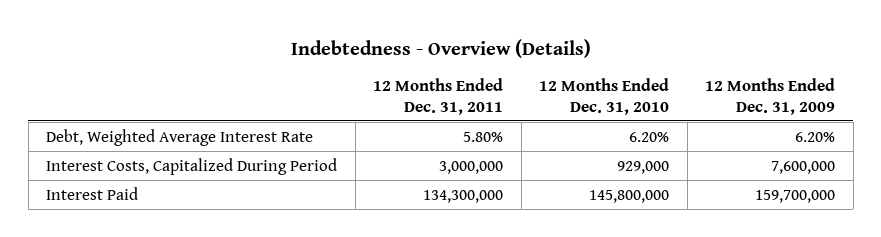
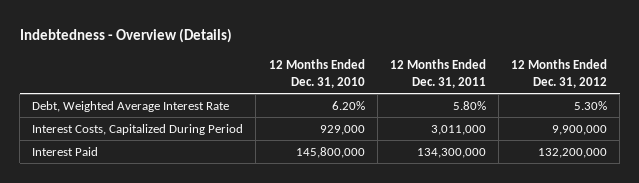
[705,77,836,115] 12 Months Ended Dec. 31, 2009 -> none
none -> [511,59,608,89] 12 Months Ended Dec. 31, 2012
[439,160,504,174] 3,000,000 -> [430,124,486,135] 3,011,000

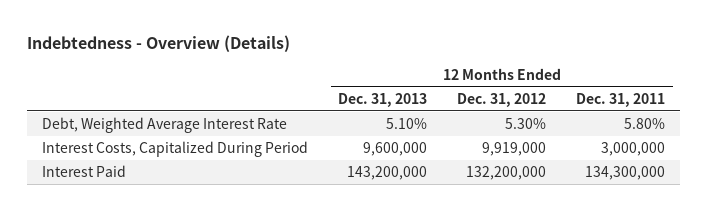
[268,59,365,89] 12 Months Ended Dec. 31, 2010 -> none
none -> [338,93,428,108] Dec. 31, 2013
[430,124,486,135] 3,011,000 -> [601,142,666,157] 3,000,000
[552,124,608,135] 9,900,000 -> [482,142,547,157] 9,919,000

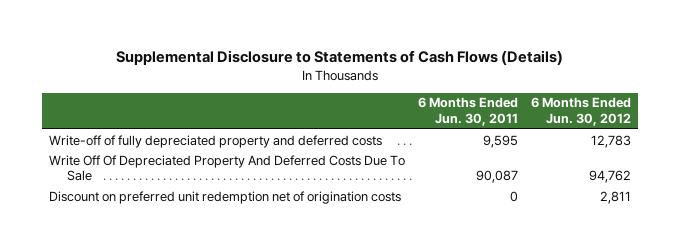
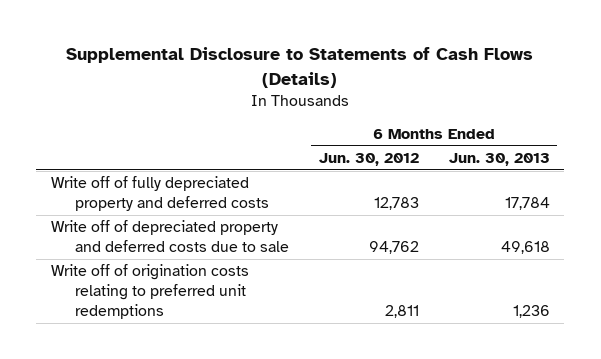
[418,97,519,127] 6 Months Ended Jun. 30, 2011 -> none
none -> [448,153,550,167] Jun. 30, 2013
[48,134,382,148] Write-off of fully depreciated property and deferred costs -> [50,176,270,212] Write off of fully depreciated property and deferred costs
[48,154,405,182] Write Off Of Depreciated Property And Deferred Costs Due To Sale -> [50,220,290,253] Write off of depreciated property and deferred costs due to sale
[48,190,401,204] Discount on preferred unit redemption net of origination costs -> [50,264,249,320] Write off of origination costs relating to preferred unit redemptions

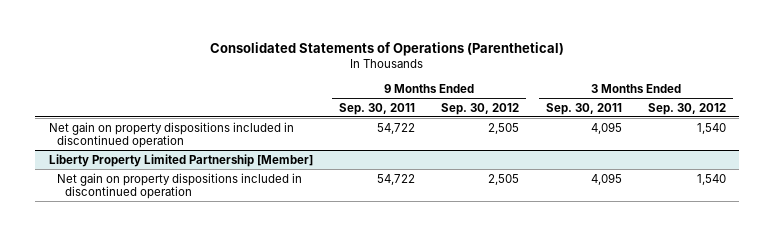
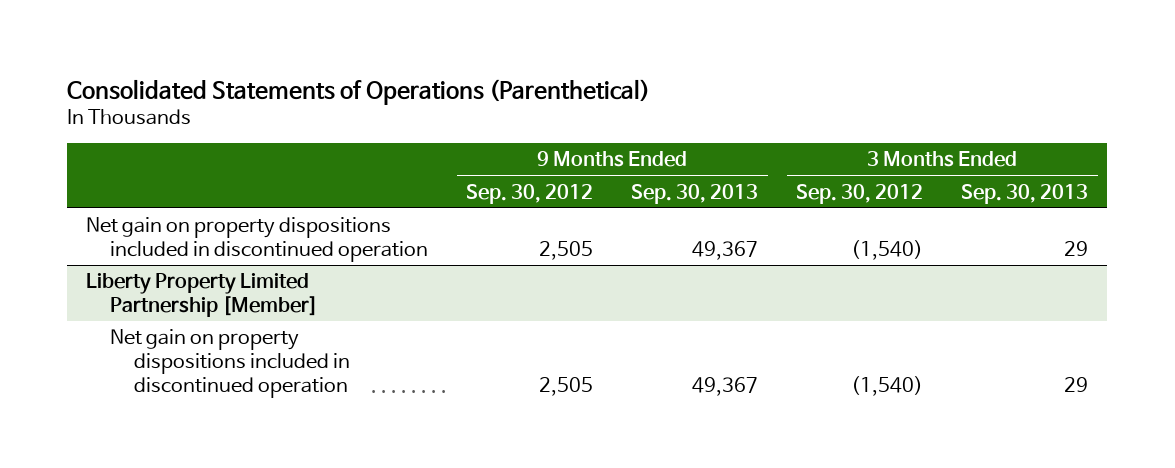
[338,102,415,115] Sep. 30, 2011 -> none
[545,102,622,115] Sep. 30, 2011 -> none
none -> [631,183,759,204] Sep. 30, 2013
none -> [961,183,1089,204] Sep. 30, 2013
[696,122,726,134] 1,540 -> [851,240,924,261] (1,540)
[696,173,726,185] 1,540 -> [851,376,924,397] (1,540)

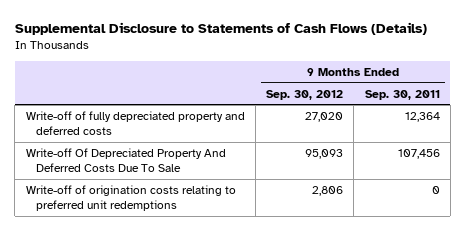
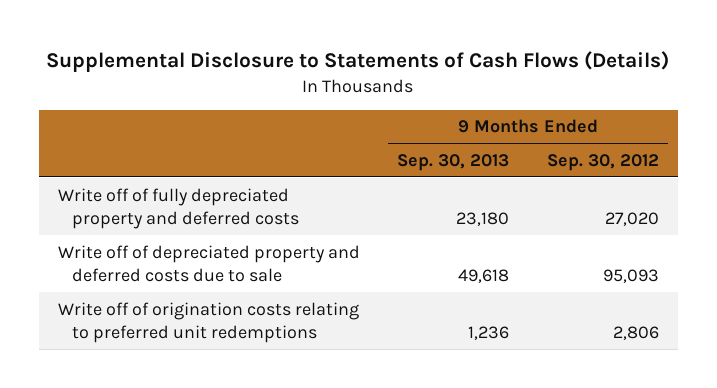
[364,89,440,100] Sep. 30, 2011 -> none
none -> [397,153,510,171] Sep. 30, 2013
[25,110,245,135] Write-off of fully depreciated property and deferred costs -> [57,187,299,230] Write off of fully depreciated property and deferred costs
[25,147,226,172] Write-off Of Depreciated Property And Deferred Costs Due To Sale -> [57,244,360,283] Write off of depreciated property and deferred costs due to sale
[25,184,236,211] Write-off of origination costs relating to preferred unit redemptions -> [57,301,359,344] Write off of origination costs relating to preferred unit redemptions

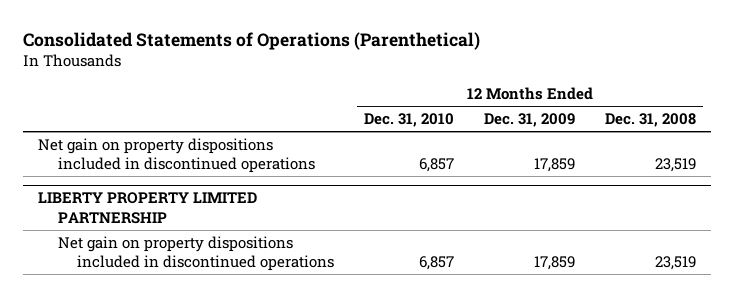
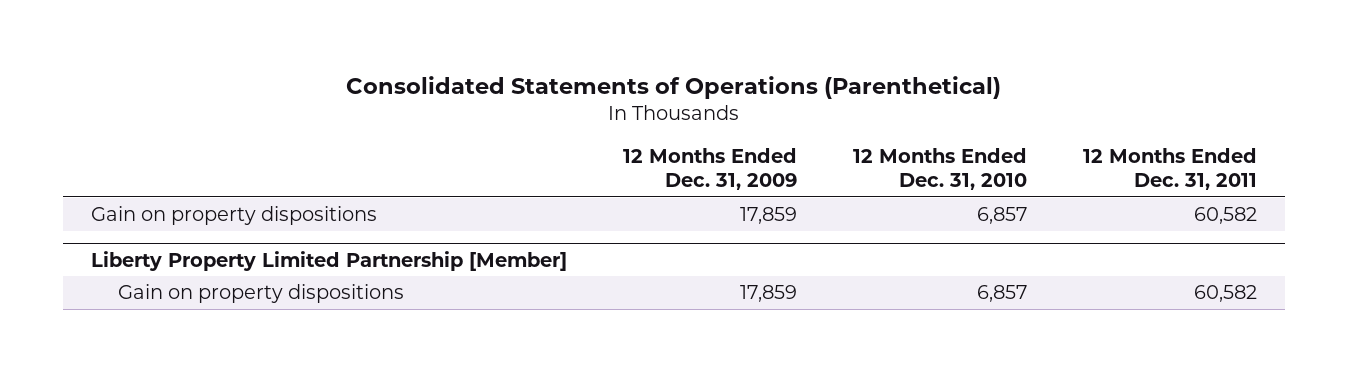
[604,113,696,128] Dec. 31, 2008 -> none
none -> [1082,147,1257,191] 12 Months Ended Dec. 31, 2011
[37,137,315,174] Net gain on property dispositions included in discontinued operations -> [91,206,378,226] Gain on property dispositions
[37,192,257,224] LIBERTY PROPERTY LIMITED PARTNERSHIP -> [91,250,568,271] Liberty Property Limited Partnership [Member]
[57,235,335,272] Net gain on property dispositions included in discontinued operations -> [118,284,405,304] Gain on property dispositions

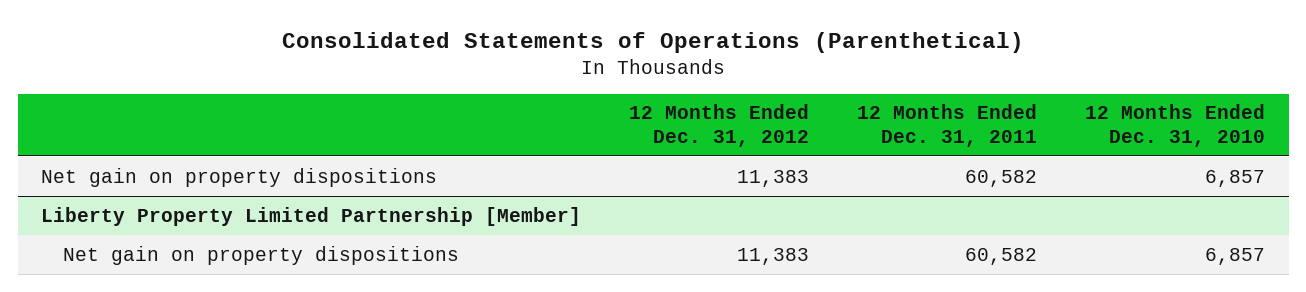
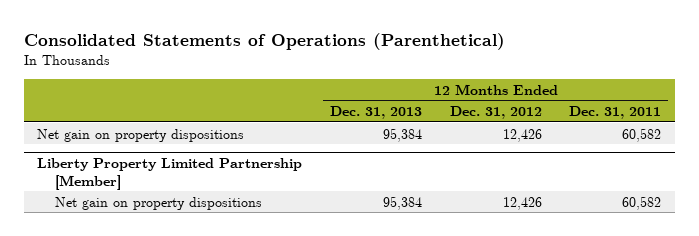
[1084,104,1265,147] 12 Months Ended Dec. 31, 2010 -> none
none -> [330,106,423,120] Dec. 31, 2013
[737,169,810,187] 11,383 -> [502,128,542,142] 12,426
[737,247,810,265] 11,383 -> [502,196,542,210] 12,426

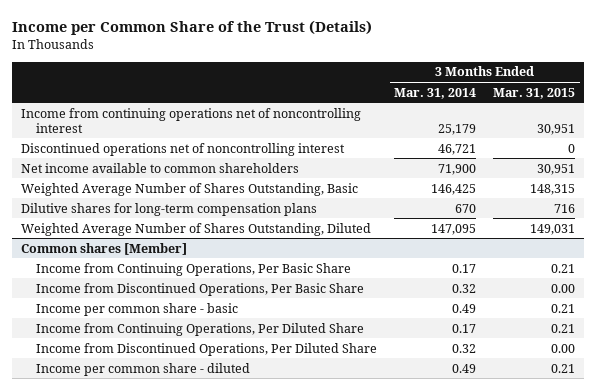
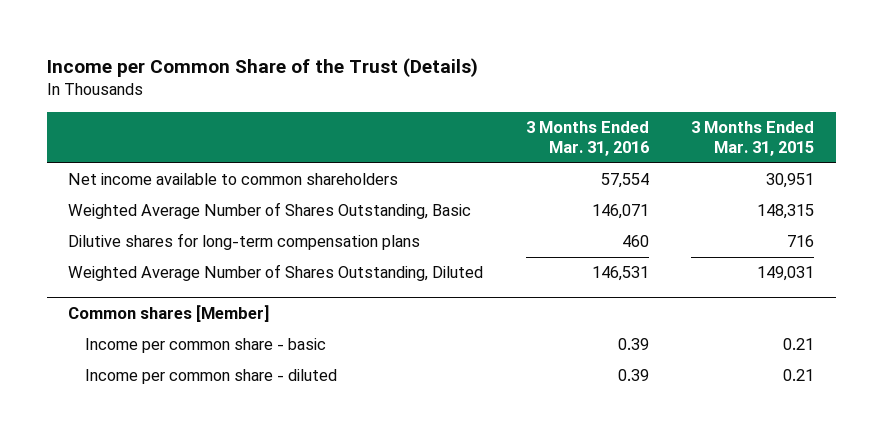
[394,87,477,99] Mar. 31, 2014 -> none
none -> [525,121,649,157] 3 Months Ended Mar. 31, 2016
[20,107,361,133] Income from continuing operations net of noncontrolling interest -> none
[20,142,345,156] Discontinued operations net of noncontrolling interest -> none
[36,262,352,276] Income from Continuing Operations, Per Basic Share -> none
[36,282,365,296] Income from Discontinued Operations, Per Basic Share -> none
[36,322,365,336] Income from Continuing Operations, Per Diluted Share -> none
[36,342,378,356] Income from Discontinued Operations, Per Diluted Share -> none

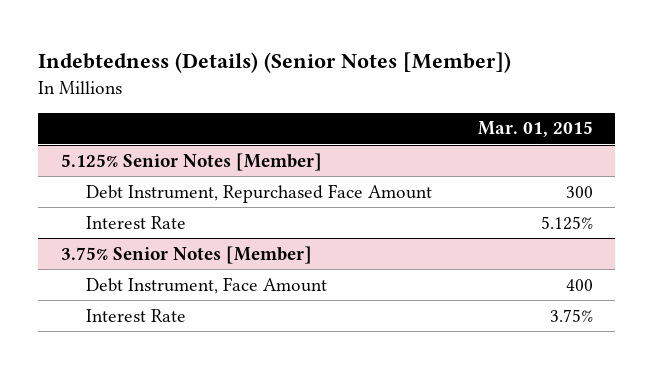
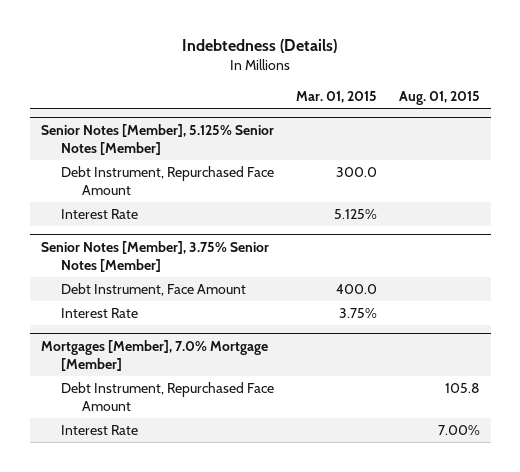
[38,52,512,74] Indebtedness (Details) (Senior Notes [Member]) -> [182,39,338,54] Indebtedness (Details)
none -> [398,91,480,106] Aug. 01, 2015
[61,152,323,171] 5.125% Senior Notes [Member] -> [40,123,274,155] Senior Notes [Member], 5.125% Senior Notes [Member]
[565,185,593,198] 300 -> [336,166,378,177] 300.0
[61,245,313,264] 3.75% Senior Notes [Member] -> [40,240,269,272] Senior Notes [Member], 3.75% Senior Notes [Member]
[565,278,593,291] 400 -> [336,283,378,294] 400.0
none -> [40,339,268,371] Mortgages [Member], 7.0% Mortgage [Member]
none -> [61,381,275,411] Debt Instrument, Repurchased Face Amount
none -> [61,424,139,435] Interest Rate

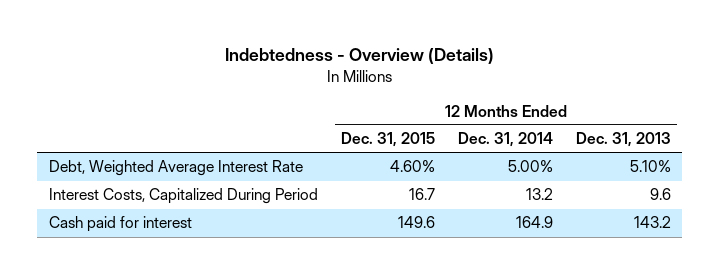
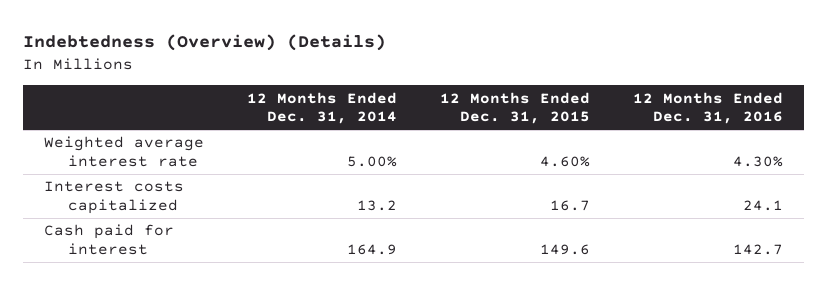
[224,48,494,65] Indebtedness - Overview (Details) -> [22,34,386,52] Indebtedness (Overview) (Details)
[575,132,671,148] Dec. 31, 2013 -> none
none -> [632,91,783,125] 12 Months Ended Dec. 31, 2016
[48,160,303,177] Debt, Weighted Average Interest Rate -> [43,136,204,168] Weighted average interest rate
[48,188,318,205] Interest Costs, Capitalized During Period -> [43,181,184,215] Interest costs capitalized

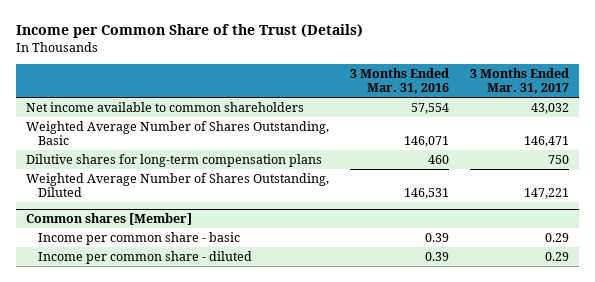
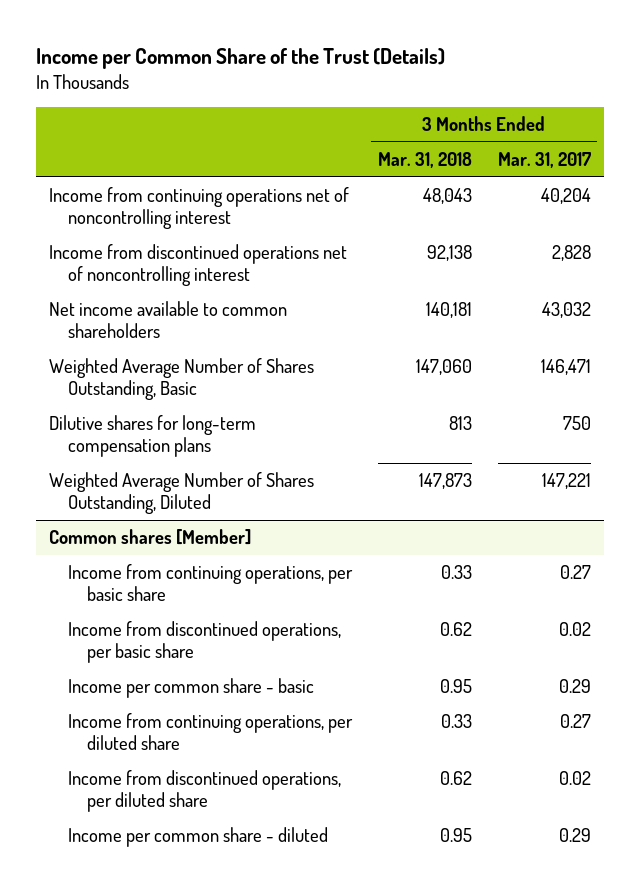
[349,68,449,95] 3 Months Ended Mar. 31, 2016 -> none
none -> [377,151,472,168] Mar. 31, 2018
none -> [48,187,349,230] Income from continuing operations net of noncontrolling interest
none -> [48,244,347,287] Income from discontinued operations net of noncontrolling interest
none -> [67,564,353,602] Income from continuing operations, per basic share
none -> [67,621,341,664] Income from discontinued operations, per basic share
none -> [67,713,353,751] Income from continuing operations, per diluted share
none -> [67,770,341,813] Income from discontinued operations, per diluted share

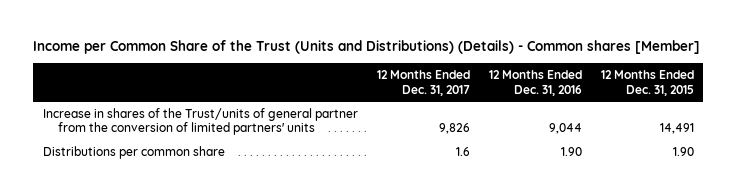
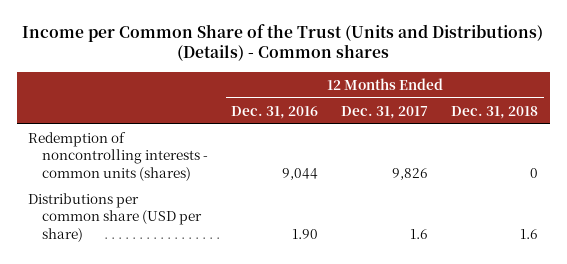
[33,40,701,55] Income per Common Share of the Trust (Units and Distributions) (Details) - Common shares [Member] -> [22,23,544,62] Income per Common Share of the Trust (Units and Distributions) (Details) - Common shares
[600,69,694,96] 12 Months Ended Dec. 31, 2015 -> none
none -> [451,105,539,119] Dec. 31, 2018
[42,107,358,136] Increase in shares of the Trust/units of general partner from the conversion of limited partners' units -> [28,131,209,181] Redemption of noncontrolling interests - common units (shares)
[42,145,225,159] Distributions per common share -> [28,192,203,242] Distributions per common share (USD per share)

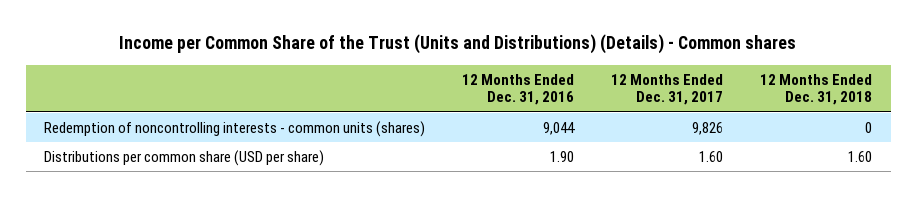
[410,228,429,239] 1.6 -> [699,151,724,163] 1.60
[520,228,539,239] 1.6 -> [848,151,873,163] 1.60

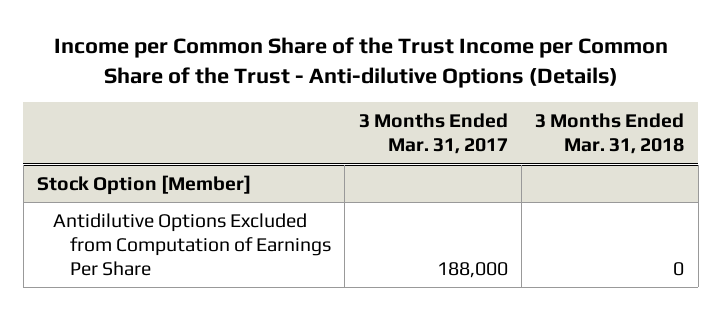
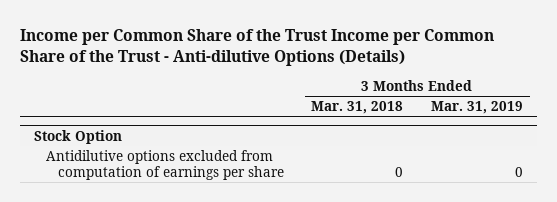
[358,113,508,155] 3 Months Ended Mar. 31, 2017 -> none
none -> [431,101,524,115] Mar. 31, 2019
[36,174,251,195] Stock Option [Member] -> [34,129,123,144] Stock Option
[53,212,332,277] Antidilutive Options Excluded from Computation of Earnings Per Share -> [45,150,284,180] Antidilutive options excluded from computation of earnings per share

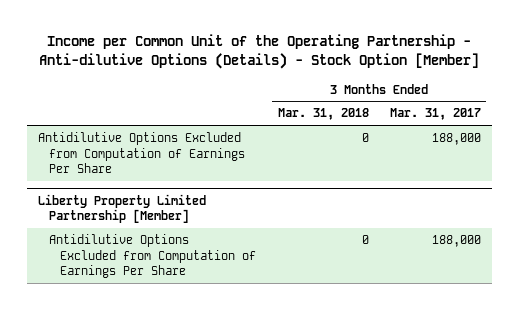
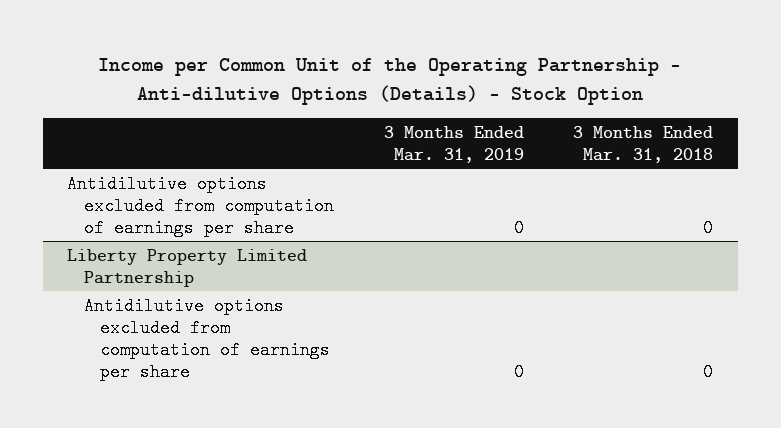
[39,34,480,70] Income per Common Unit of the Operating Partnership - Anti-dilutive Options (Details) - Stock Option [Member] -> [98,58,682,105] Income per Common Unit of the Operating Partnership - Anti-dilutive Options (Details) - Stock Option
[389,108,481,121] Mar. 31, 2017 -> none
none -> [383,125,524,163] 3 Months Ended Mar. 31, 2019
[37,132,246,174] Antidilutive Options Excluded from Computation of Earnings Per Share -> [67,174,334,237] Antidilutive options excluded from computation of earnings per share
[37,193,206,224] Liberty Property Limited Partnership [Member] -> [67,248,308,287] Liberty Property Limited Partnership
[49,234,257,279] Antidilutive Options Excluded from Computation of Earnings Per Share -> [83,296,331,381] Antidilutive options excluded from computation of earnings per share

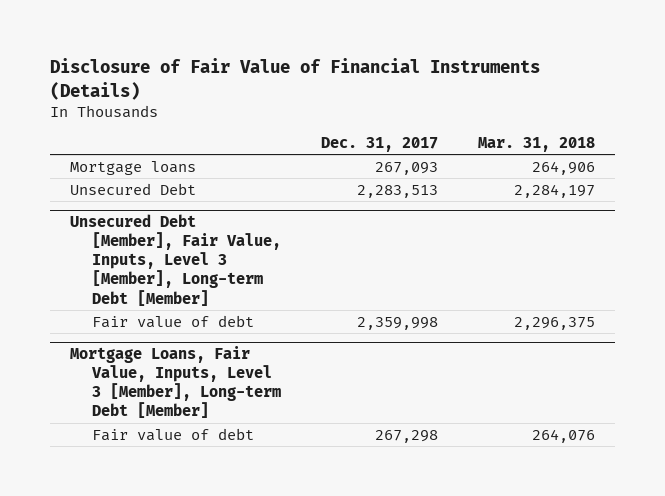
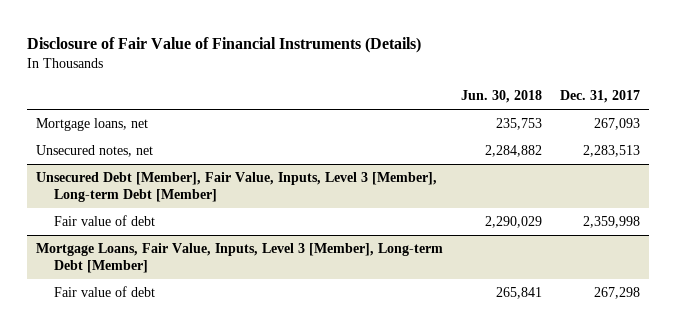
[477,137,595,153] Mar. 31, 2018 -> none
none -> [460,90,542,104] Jun. 30, 2018
[70,160,197,175] Mortgage loans -> [35,118,148,132] Mortgage loans, net
[70,182,197,195] Unsecured Debt -> [35,145,153,158] Unsecured notes, net

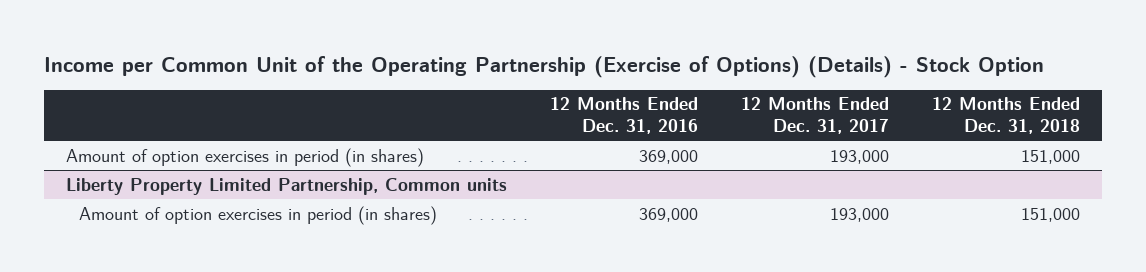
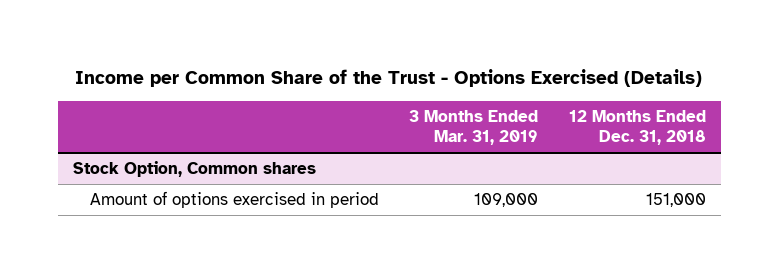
[44,55,1045,78] Income per Common Unit of the Operating Partnership (Exercise of Options) (Details) - Stock Option -> [75,68,703,87] Income per Common Share of the Trust - Options Exercised (Details)
[549,97,698,134] 12 Months Ended Dec. 31, 2016 -> none
[741,97,890,134] 12 Months Ended Dec. 31, 2017 -> none
none -> [409,109,539,146] 3 Months Ended Mar. 31, 2019
[65,177,507,195] Liberty Property Limited Partnership, Common units -> none
[78,205,437,225] Amount of option exercises in period (in shares) -> none
none -> [72,161,316,178] Stock Option, Common shares
[65,147,424,167] Amount of option exercises in period (in shares) -> [90,191,380,209] Amount of options exercised in period

